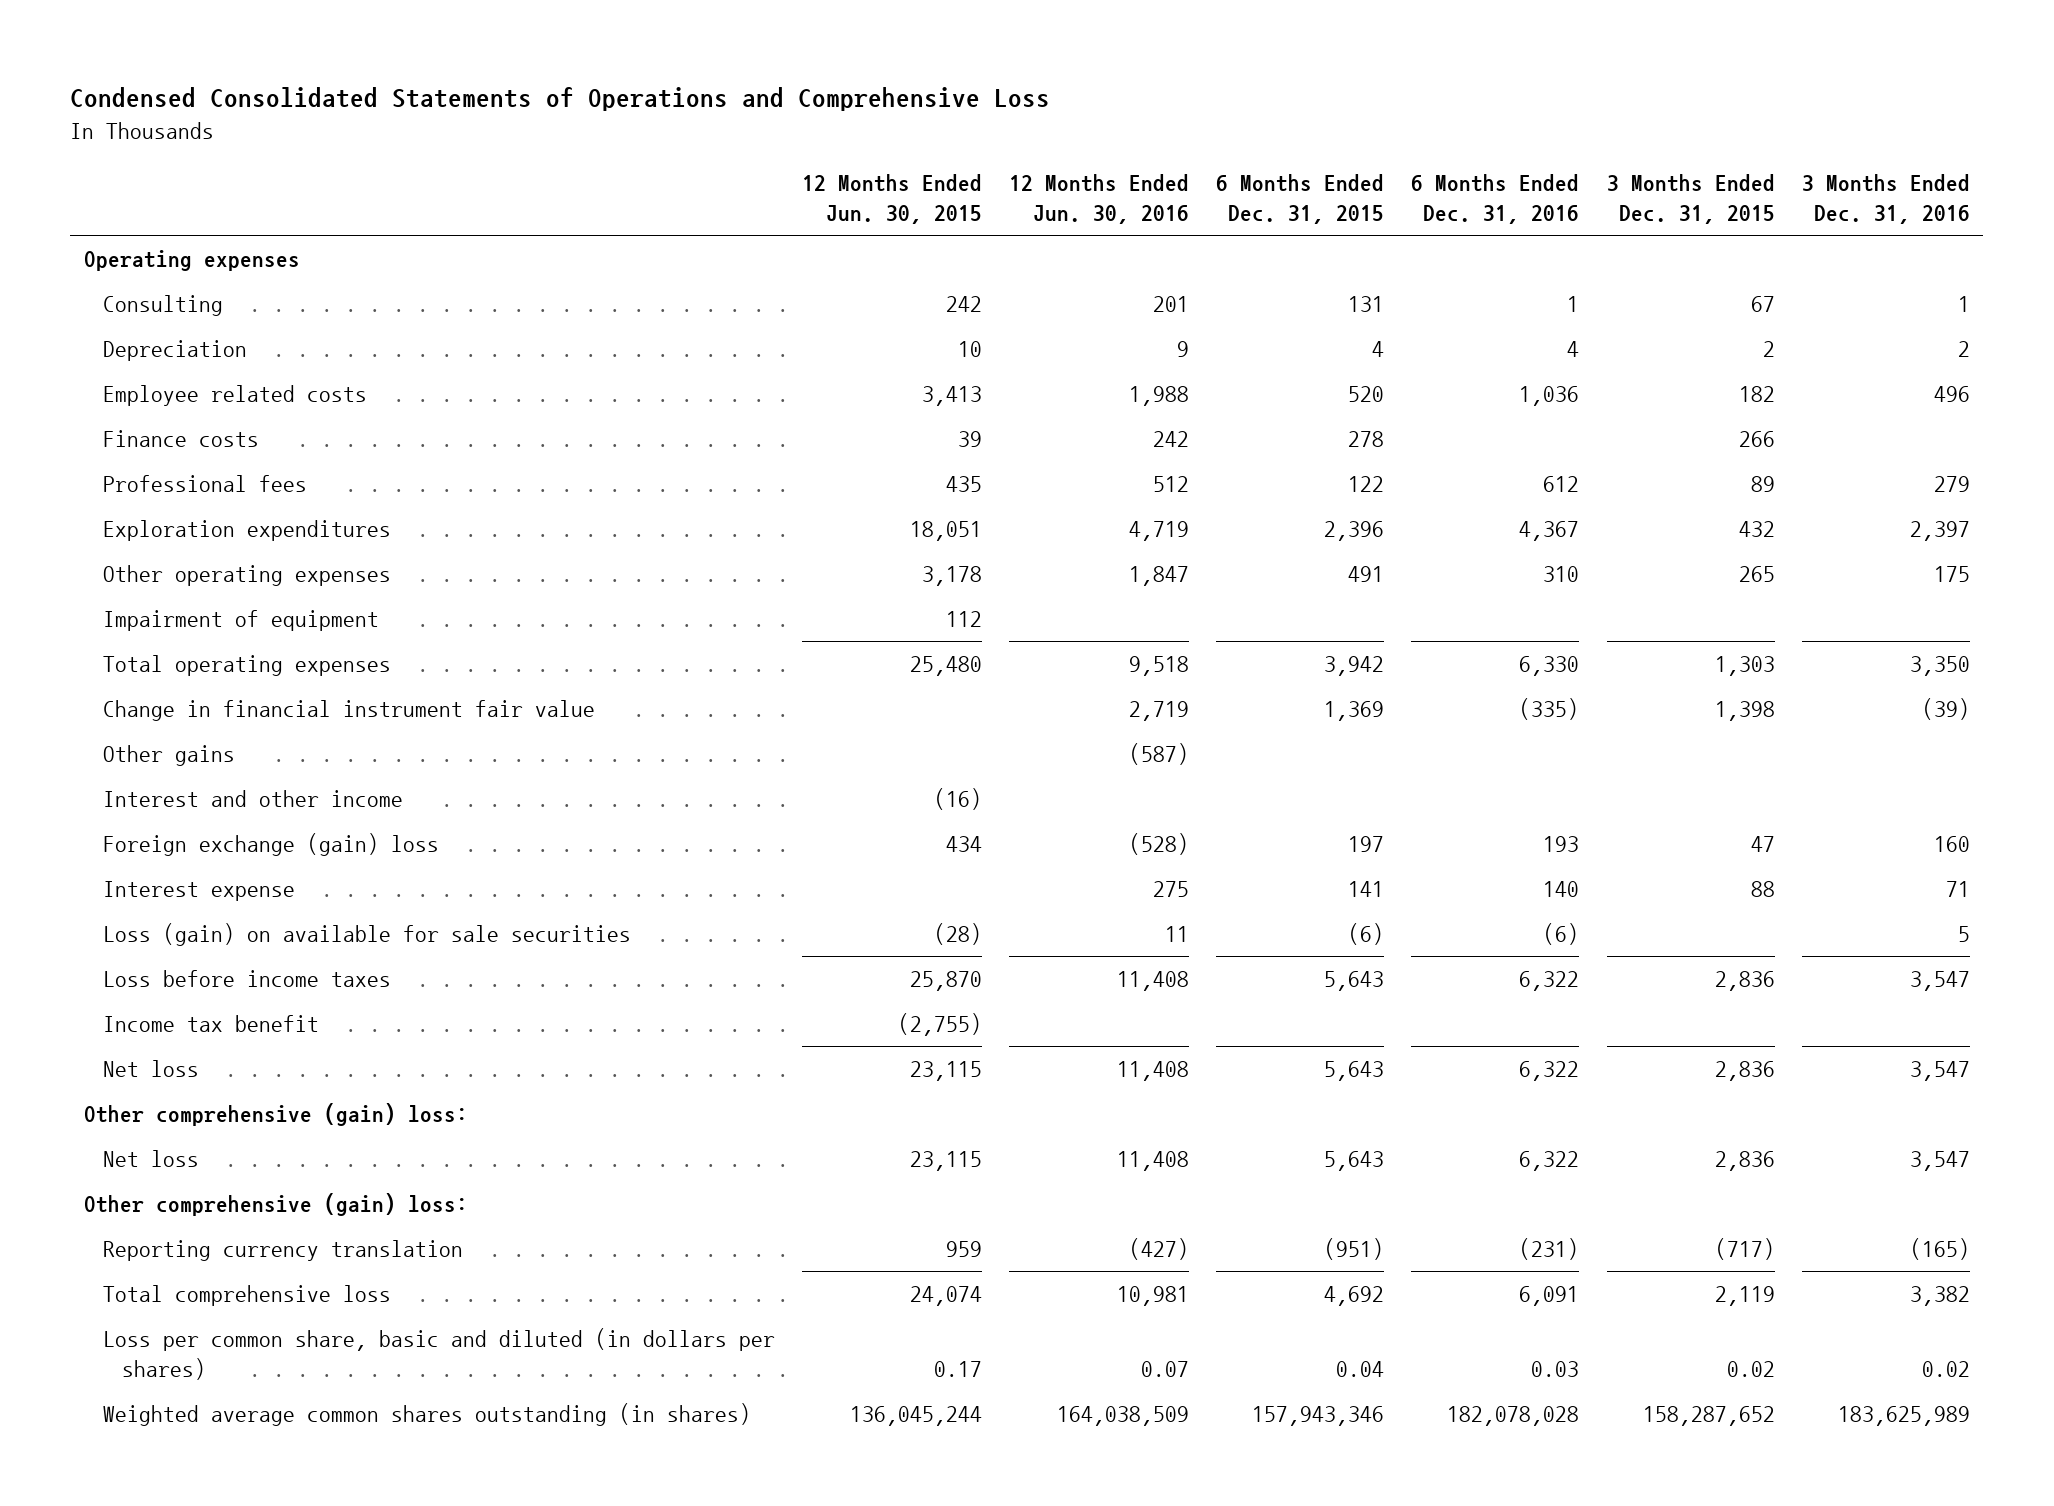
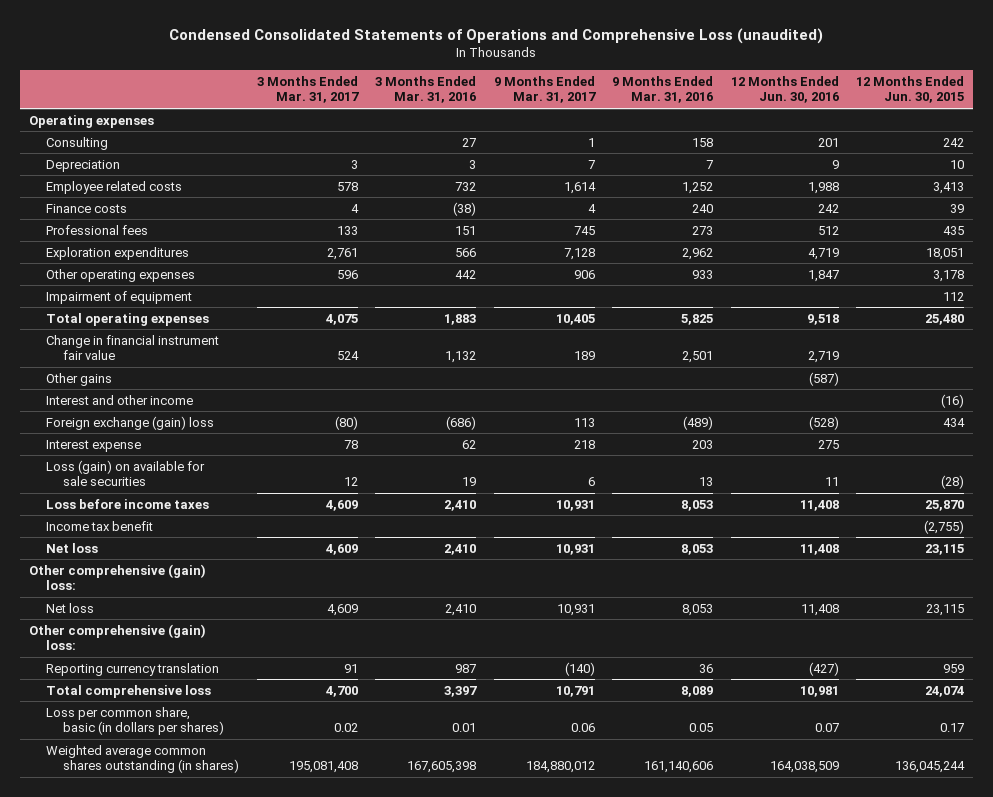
[70,87,1051,112] Condensed Consolidated Statements of Operations and Comprehensive Loss -> [169,27,824,44] Condensed Consolidated Statements of Operations and Comprehensive Loss (unaudited)
[1216,174,1385,225] 6 Months Ended Dec. 31, 2015 -> none
[1411,174,1580,225] 6 Months Ended Dec. 31, 2016 -> none
[1606,174,1775,225] 3 Months Ended Dec. 31, 2015 -> none
[1801,174,1970,225] 3 Months Ended Dec. 31, 2016 -> none
none -> [256,76,359,104] 3 Months Ended Mar. 31, 2017
none -> [375,76,477,104] 3 Months Ended Mar. 31, 2016
none -> [493,76,596,104] 9 Months Ended Mar. 31, 2017
none -> [612,76,714,104] 9 Months Ended Mar. 31, 2016
[102,1327,775,1380] Loss per common share, basic and diluted (in dollars per shares) -> [45,706,225,736] Loss per common share, basic (in dollars per shares)

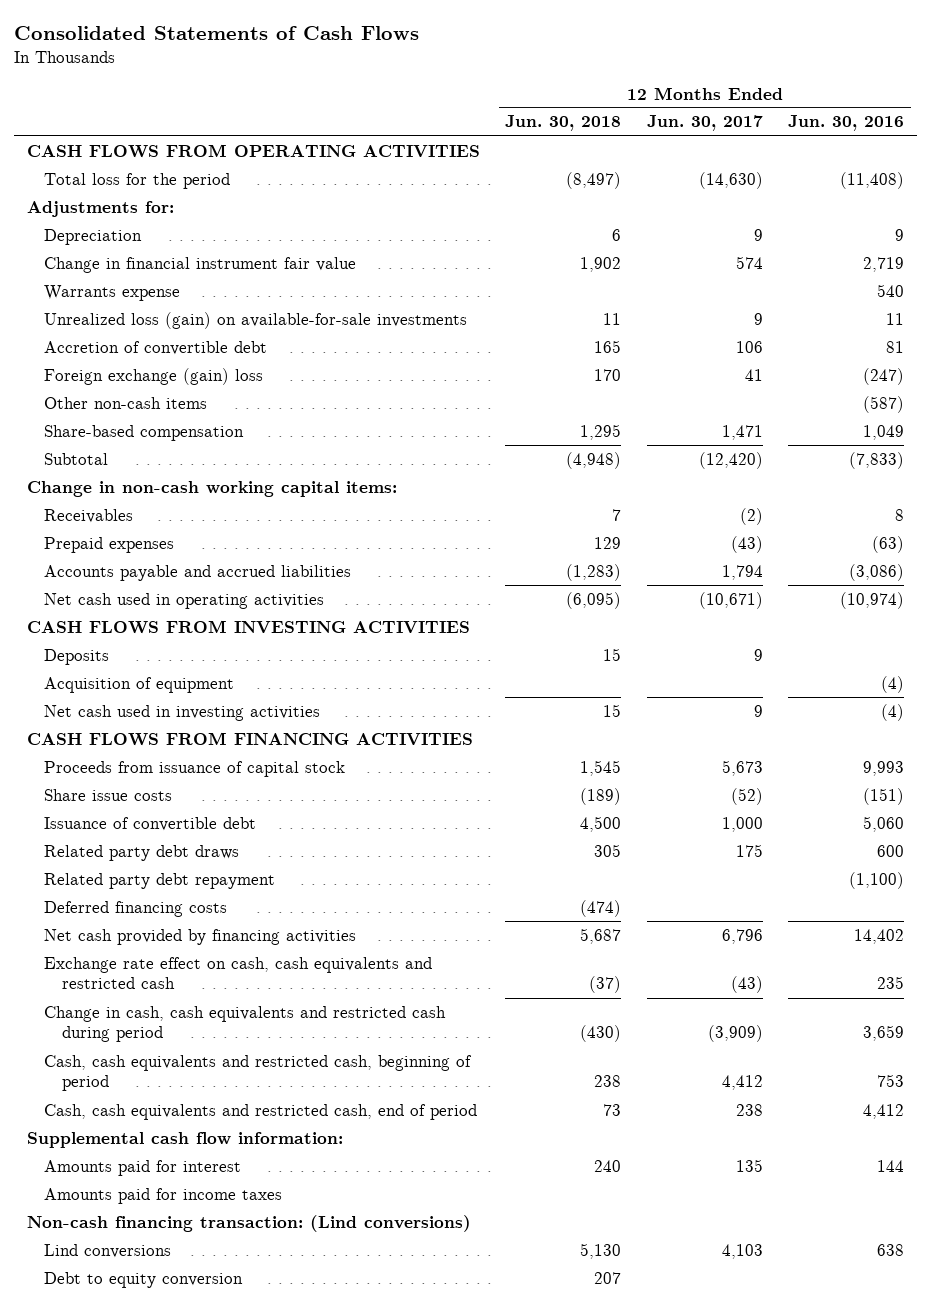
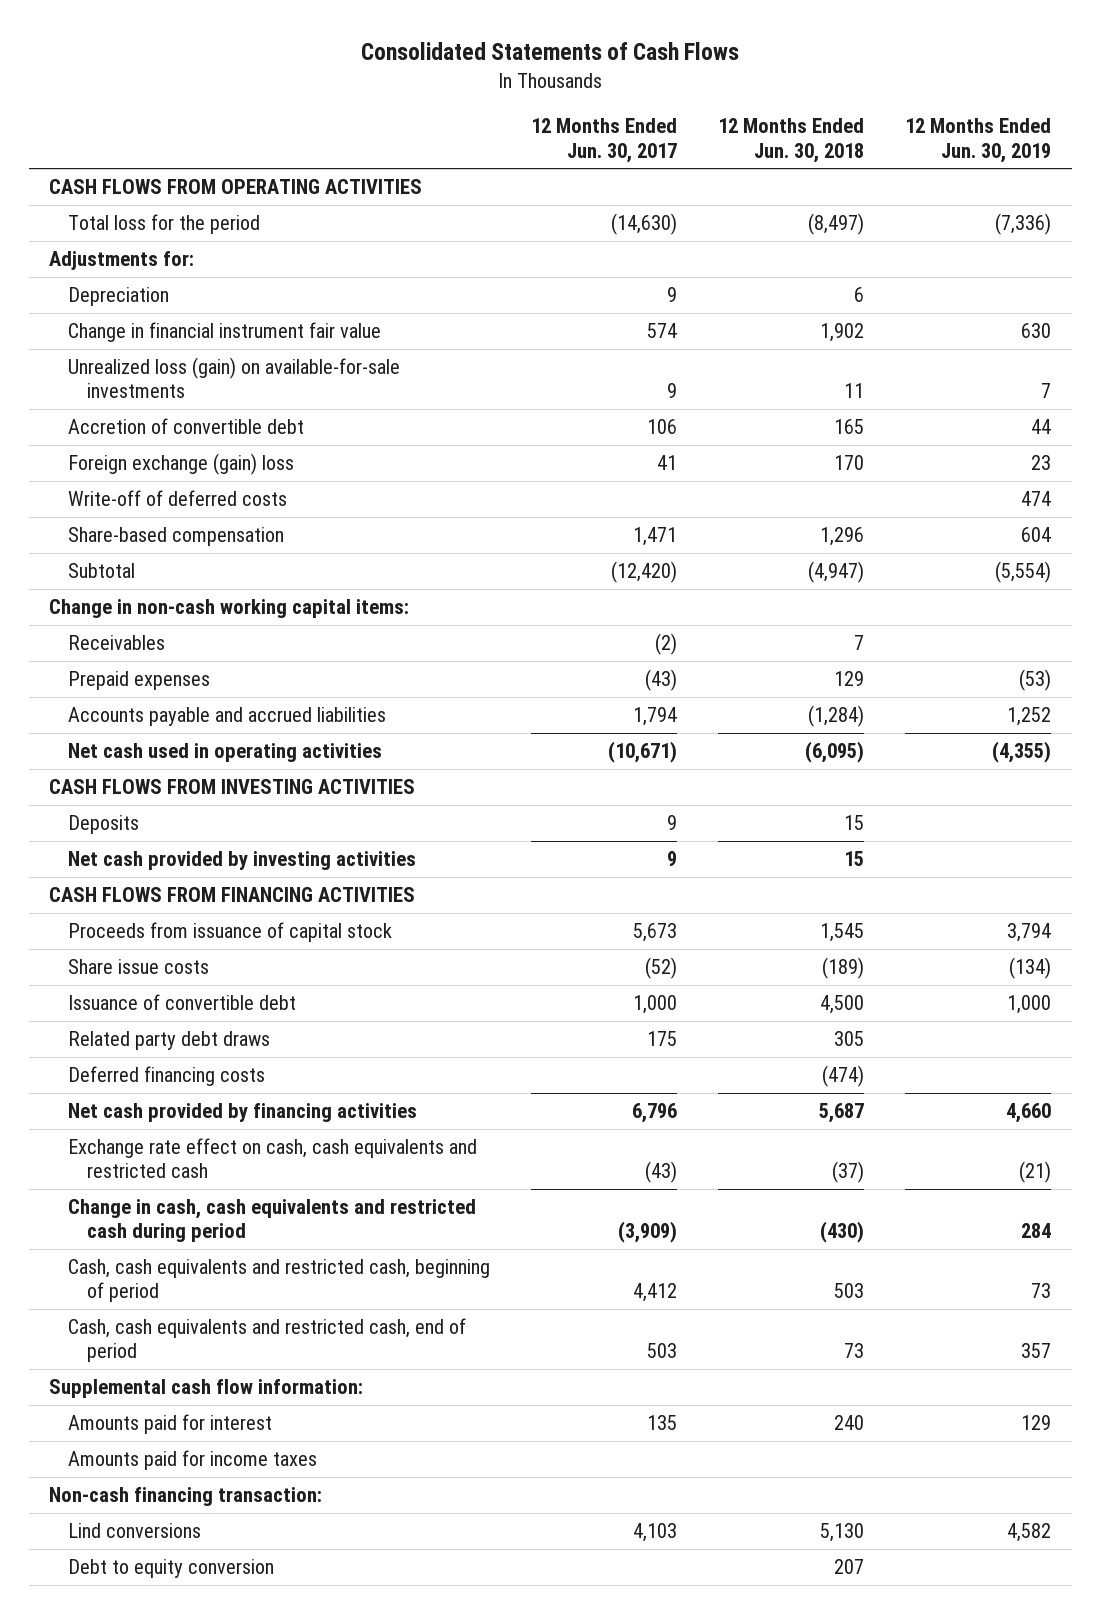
[788,115,905,132] Jun. 30, 2016 -> none
none -> [905,118,1052,163] 12 Months Ended Jun. 30, 2019
[44,284,181,301] Warrants expense -> none
[44,396,208,409] Other non-cash items -> none
none -> [67,490,287,507] Write-off of deferred costs
[580,423,622,440] 1,295 -> [820,527,865,547] 1,296
[566,451,622,469] (4,948) -> [808,561,865,584] (4,947)
[566,563,622,581] (1,283) -> [808,705,865,728] (1,284)
[44,676,235,693] Acquisition of equipment -> none
[44,704,321,721] Net cash used in investing activities -> [67,851,416,871] Net cash provided by investing activities
[44,872,276,889] Related party debt repayment -> none
[594,1075,622,1088] 238 -> [834,1283,865,1299] 503
[735,1103,763,1116] 238 -> [646,1343,677,1359] 503
[26,1214,471,1232] Non-cash financing transaction: (Lind conversions) -> [49,1487,323,1507] Non-cash financing transaction:

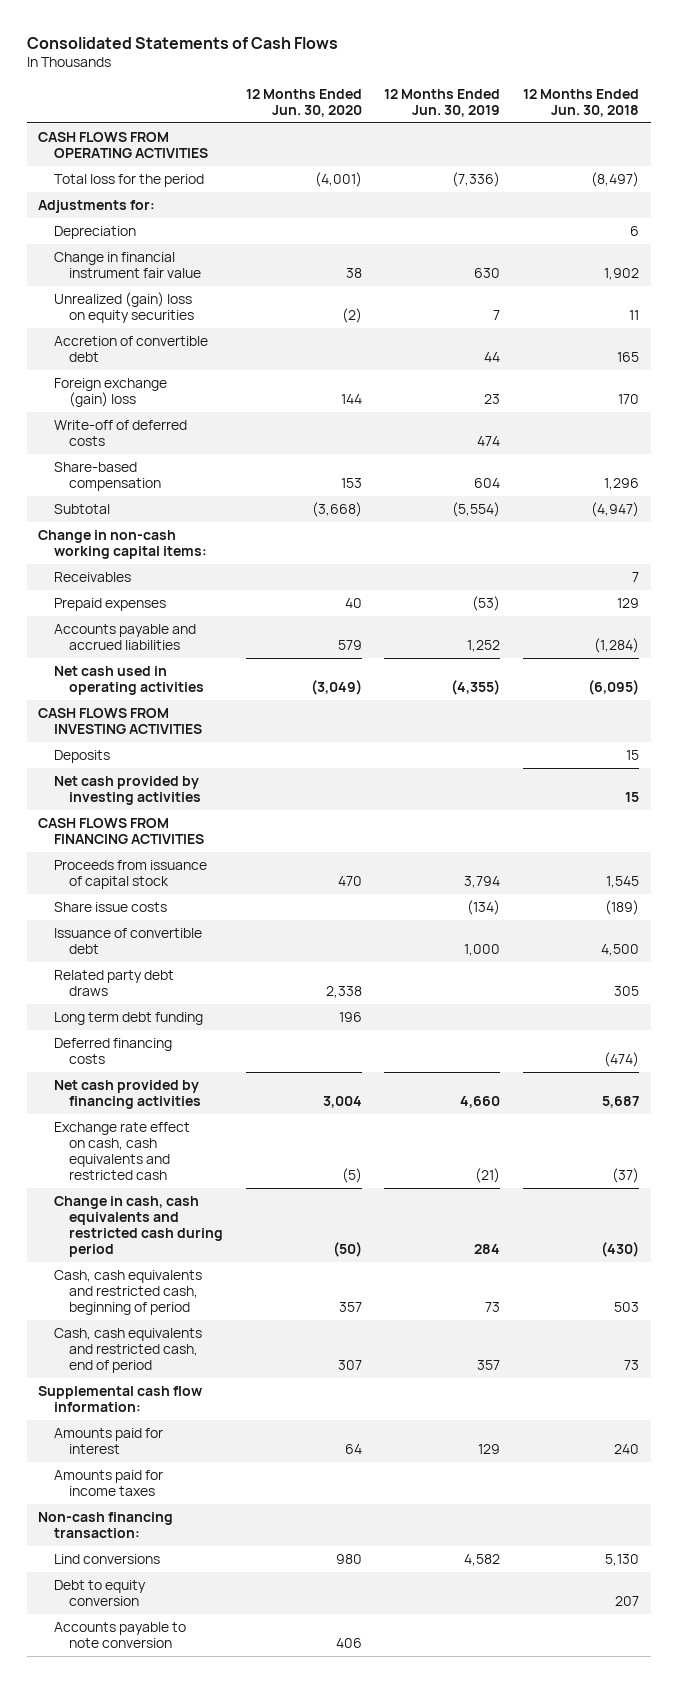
[530,118,677,163] 12 Months Ended Jun. 30, 2017 -> none
none -> [245,89,362,118] 12 Months Ended Jun. 30, 2020
[67,357,400,399] Unrealized loss (gain) on available-for-sale investments -> [53,291,194,323] Unrealized (gain) loss on equity securities
none -> [53,1011,203,1025] Long term debt funding
none -> [53,1621,186,1648] Accounts payable to note conversion

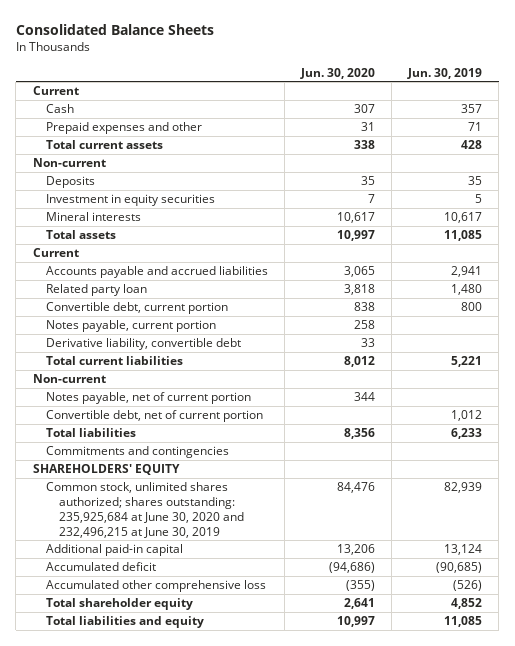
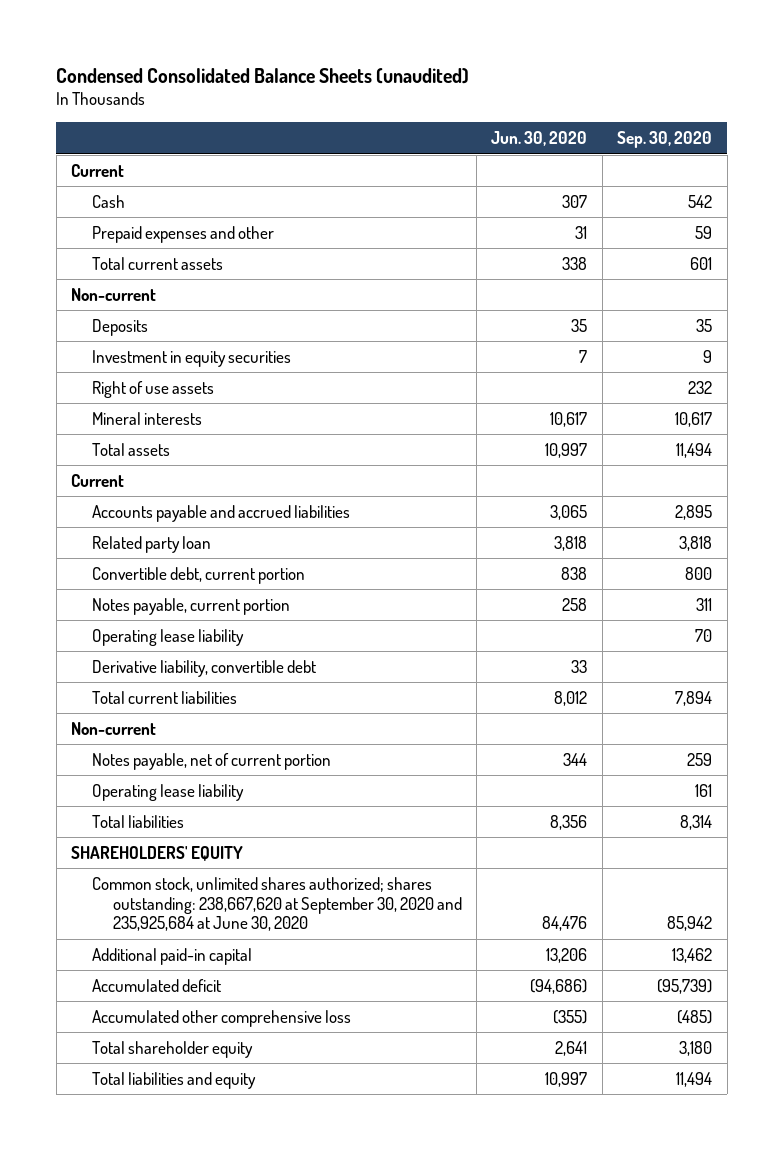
[15,23,214,35] Consolidated Balance Sheets -> [56,67,470,84] Condensed Consolidated Balance Sheets (unaudited)
[407,67,483,79] Jun. 30, 2019 -> none
none -> [617,131,713,149] Sep. 30, 2020
none -> [91,380,214,398] Right of use assets
none -> [91,628,244,646] Operating lease liability
[45,410,263,423] Convertible debt, net of current portion -> none
none -> [91,783,244,801] Operating lease liability
[45,446,229,459] Commitments and contingencies -> none
[45,482,244,538] Common stock, unlimited shares authorized; shares outstanding: 235,925,684 at June 30, 2020 and 232,496,215 at June 30, 2019 -> [91,876,462,932] Common stock, unlimited shares authorized; shares outstanding: 238,667,620 at September 30, 2020 and 235,925,684 at June 30, 2020

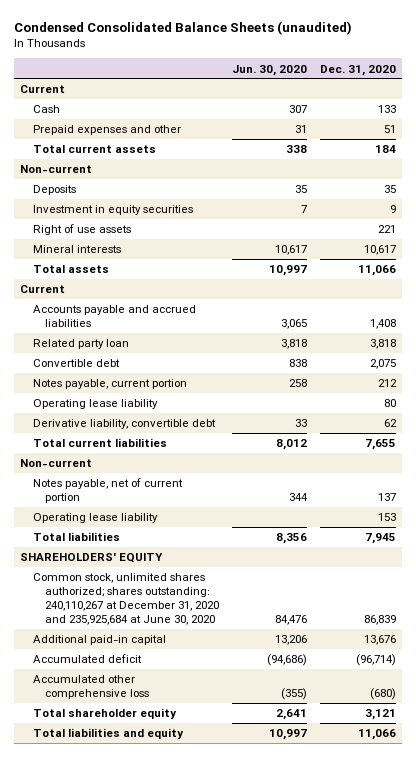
[617,131,713,149] Sep. 30, 2020 -> none
none -> [319,64,396,76] Dec. 31, 2020
[91,566,305,584] Convertible debt, current portion -> [32,359,120,368] Convertible debt
[91,876,462,932] Common stock, unlimited shares authorized; shares outstanding: 238,667,620 at September 30, 2020 and 235,925,684 at June 30, 2020 -> [32,573,220,625] Common stock, unlimited shares authorized; shares outstanding: 240,110,267 at December 31, 2020 and 235,925,684 at June 30, 2020

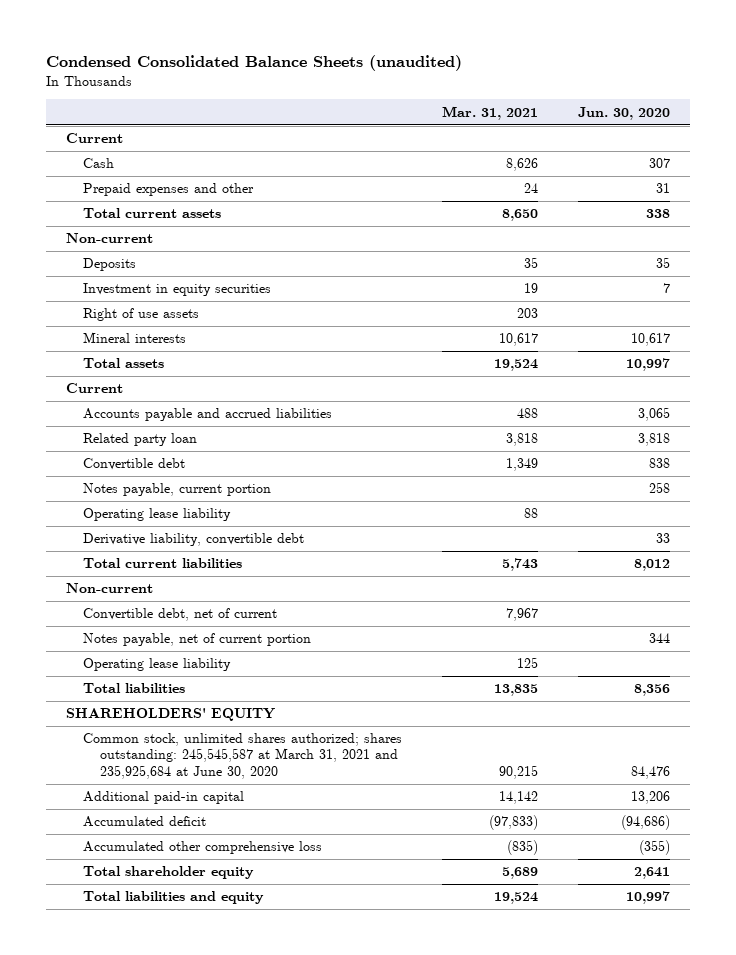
[319,64,396,76] Dec. 31, 2020 -> none
none -> [441,105,538,120] Mar. 31, 2021
none -> [83,608,278,622] Convertible debt, net of current
[32,573,220,625] Common stock, unlimited shares authorized; shares outstanding: 240,110,267 at December 31, 2020 and 235,925,684 at June 30, 2020 -> [83,733,403,779] Common stock, unlimited shares authorized; shares outstanding: 245,545,587 at March 31, 2021 and 235,925,684 at June 30, 2020

